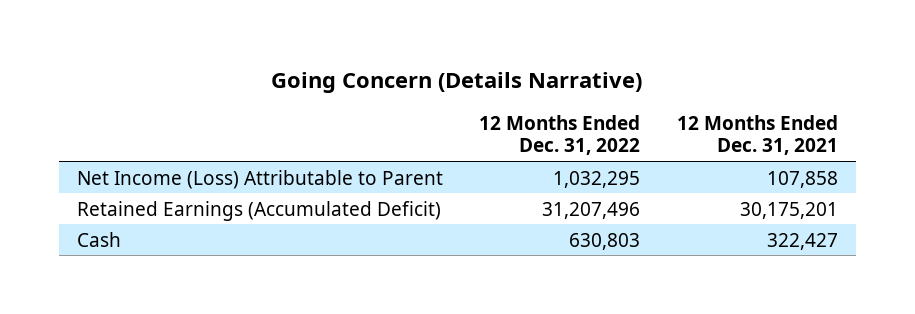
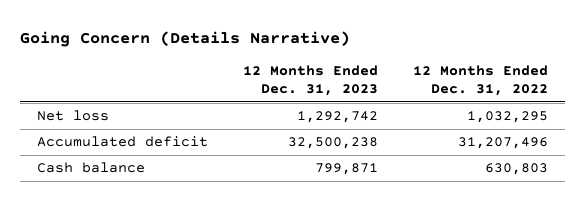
[676,114,838,156] 12 Months Ended Dec. 31, 2021 -> none
none -> [243,65,379,97] 12 Months Ended Dec. 31, 2023
[76,169,443,189] Net Income (Loss) Attributable to Parent -> [37,110,110,122] Net loss
[76,200,441,221] Retained Earnings (Accumulated Deficit) -> [37,136,209,148] Accumulated deficit
[76,231,121,247] Cash -> [37,162,146,174] Cash balance

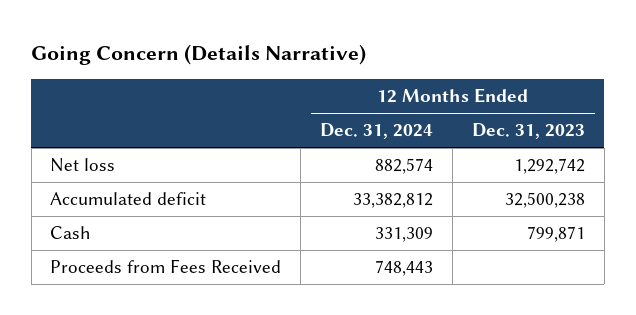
[412,65,548,97] 12 Months Ended Dec. 31, 2022 -> none
none -> [320,123,434,140] Dec. 31, 2024
[37,162,146,174] Cash balance -> [50,226,91,240] Cash
none -> [50,259,282,274] Proceeds from Fees Received

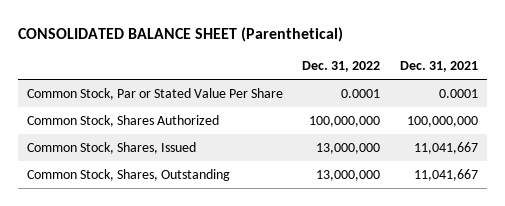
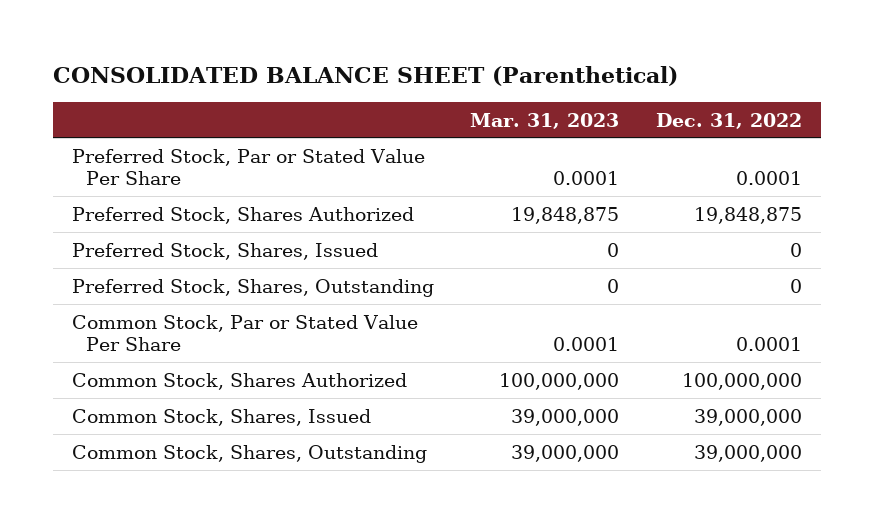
[399,60,478,72] Dec. 31, 2021 -> none
none -> [470,112,620,129] Mar. 31, 2023
none -> [71,148,425,186] Preferred Stock, Par or Stated Value Per Share
none -> [71,206,414,224] Preferred Stock, Shares Authorized
none -> [71,242,378,260] Preferred Stock, Shares, Issued
none -> [71,278,434,297] Preferred Stock, Shares, Outstanding
[316,142,381,154] 13,000,000 -> [694,408,803,426] 39,000,000
[316,169,381,181] 13,000,000 -> [694,444,803,462] 39,000,000

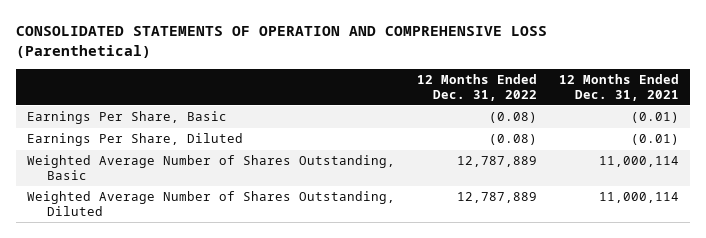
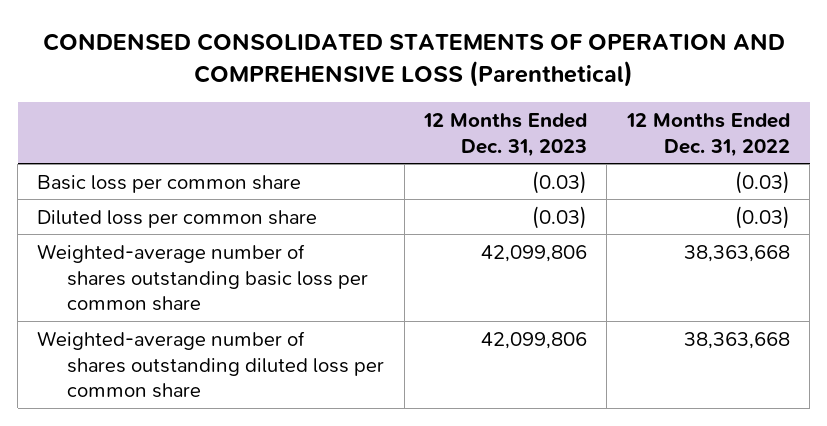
[16,26,548,58] CONSOLIDATED STATEMENTS OF OPERATION AND COMPREHENSIVE LOSS (Parenthetical) -> [42,32,785,87] CONDENSED CONSOLIDATED STATEMENTS OF OPERATION AND COMPREHENSIVE LOSS (Parenthetical)
[559,73,680,101] 12 Months Ended Dec. 31, 2021 -> none
none -> [422,112,587,157] 12 Months Ended Dec. 31, 2023
[27,111,228,125] Earnings Per Share, Basic -> [37,174,302,193] Basic loss per common share
[489,112,538,124] (0.08) -> [734,170,790,194] (0.03)
[27,133,244,147] Earnings Per Share, Diluted -> [37,209,318,228] Diluted loss per common share
[489,134,538,146] (0.08) -> [734,205,790,229] (0.03)
[27,155,396,181] Weighted Average Number of Shares Outstanding, Basic -> [37,243,369,312] Weighted-average number of shares outstanding basic loss per common share
[457,156,538,168] 12,787,889 -> [683,244,790,262] 38,363,668
[27,191,396,217] Weighted Average Number of Shares Outstanding, Diluted -> [37,330,385,399] Weighted-average number of shares outstanding diluted loss per common share
[457,192,538,204] 12,787,889 -> [683,331,790,349] 38,363,668

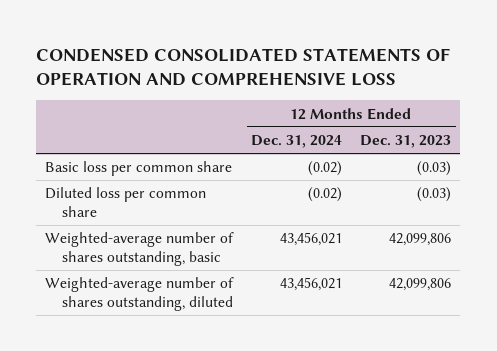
[42,32,785,87] CONDENSED CONSOLIDATED STATEMENTS OF OPERATION AND COMPREHENSIVE LOSS (Parenthetical) -> [36,47,451,86] CONDENSED CONSOLIDATED STATEMENTS OF OPERATION AND COMPREHENSIVE LOSS
[625,112,790,157] 12 Months Ended Dec. 31, 2022 -> none
none -> [251,135,343,149] Dec. 31, 2024
[37,243,369,312] Weighted-average number of shares outstanding basic loss per common share -> [45,232,235,266] Weighted-average number of shares outstanding, basic
[37,330,385,399] Weighted-average number of shares outstanding diluted loss per common share -> [45,277,235,311] Weighted-average number of shares outstanding, diluted

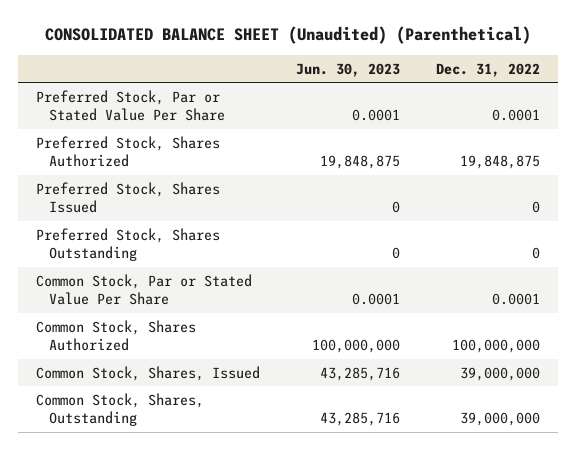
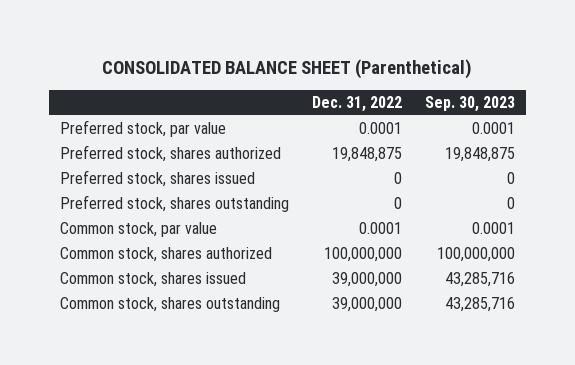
[44,26,531,45] CONSOLIDATED BALANCE SHEET (Unaudited) (Parenthetical) -> [102,58,473,79] CONSOLIDATED BALANCE SHEET (Parenthetical)
[295,62,400,77] Jun. 30, 2023 -> none
none -> [424,96,515,113] Sep. 30, 2023
[35,89,226,122] Preferred Stock, Par or Stated Value Per Share -> [60,120,227,138] Preferred stock, par value
[35,135,220,168] Preferred Stock, Shares Authorized -> [60,145,282,163] Preferred stock, shares authorized
[35,181,220,214] Preferred Stock, Shares Issued -> [60,170,256,188] Preferred stock, shares issued
[35,227,220,262] Preferred Stock, Shares Outstanding -> [60,195,290,213] Preferred stock, shares outstanding
[35,273,252,306] Common Stock, Par or Stated Value Per Share -> [60,222,218,238] Common stock, par value
[35,319,196,352] Common Stock, Shares Authorized -> [60,247,273,263] Common stock, shares authorized
[35,365,260,381] Common Stock, Shares, Issued -> [60,272,247,288] Common stock, shares issued
[35,392,204,427] Common Stock, Shares, Outstanding -> [60,297,281,313] Common stock, shares outstanding

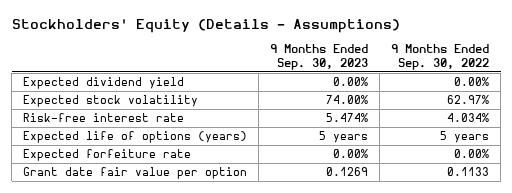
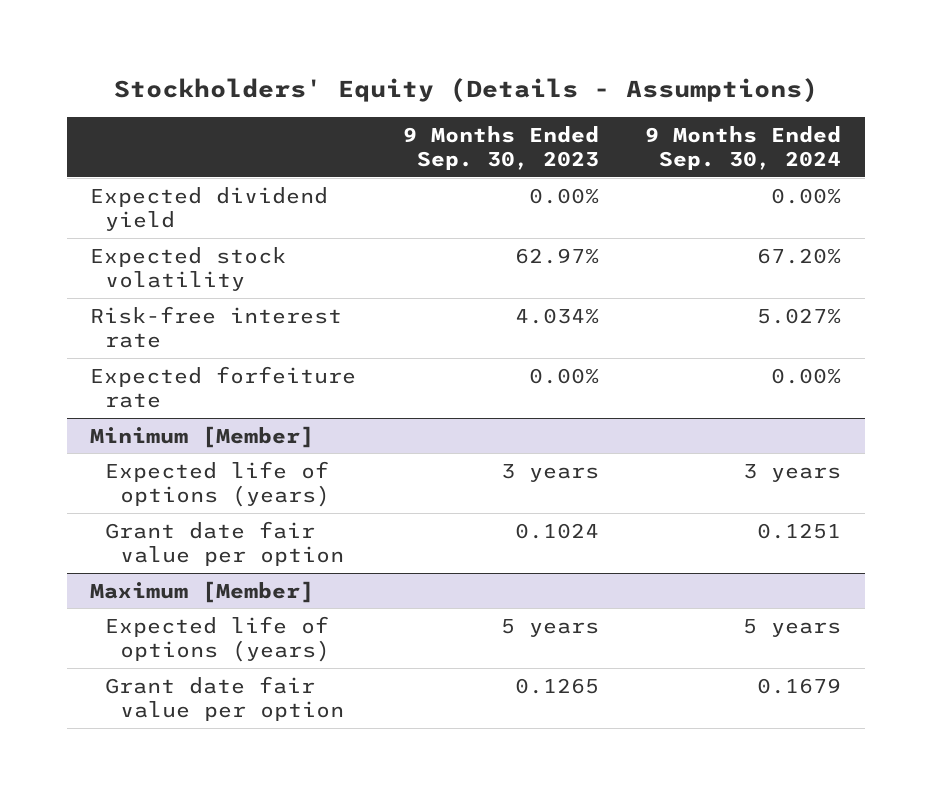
[391,44,490,71] 9 Months Ended Sep. 30, 2022 -> none
none -> [645,125,842,171] 9 Months Ended Sep. 30, 2024
[23,131,248,144] Expected life of options (years) -> none
[326,95,369,105] 74.00% -> [514,247,599,264] 62.97%
[326,113,369,123] 5.474% -> [514,307,599,324] 4.034%
none -> [89,425,314,448] Minimum [Member]
none -> [104,460,331,507] Expected life of options (years)
[326,167,369,177] 0.1269 -> [514,522,599,539] 0.1024
none -> [89,580,314,603] Maximum [Member]
none -> [104,615,331,662] Expected life of options (years)
none -> [104,675,345,721] Grant date fair value per option

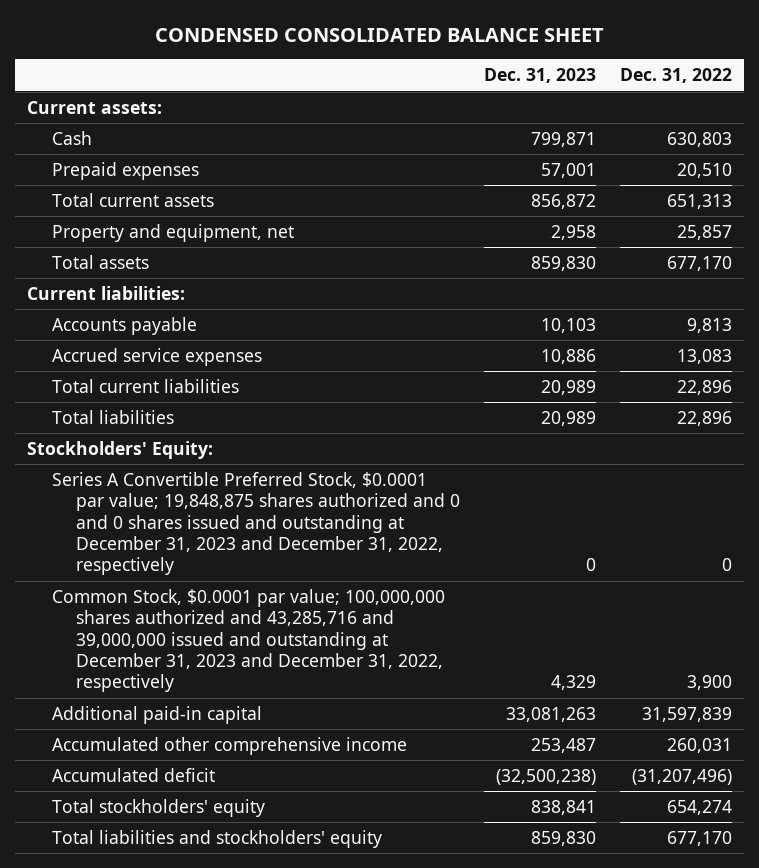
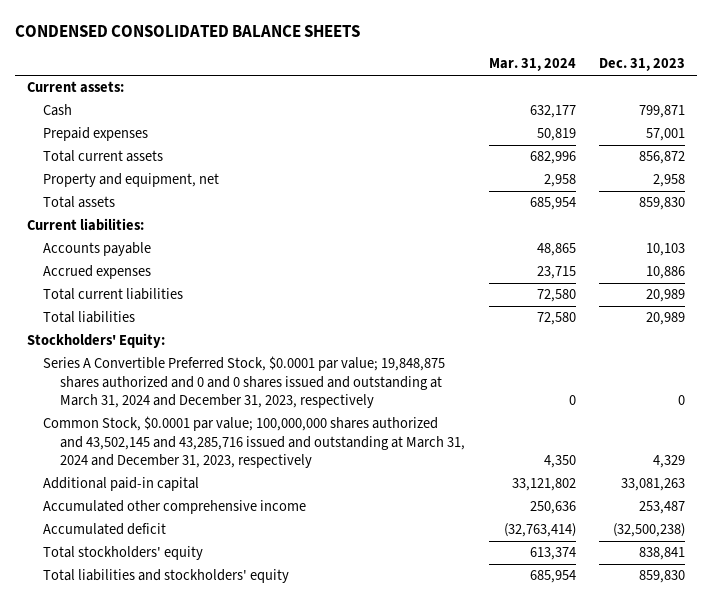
[154,28,604,43] CONDENSED CONSOLIDATED BALANCE SHEET -> [14,25,360,38] CONDENSED CONSOLIDATED BALANCE SHEETS
[619,68,732,84] Dec. 31, 2022 -> none
none -> [488,58,576,72] Mar. 31, 2024
[51,347,262,366] Accrued service expenses -> [43,265,152,280] Accrued expenses
[51,471,461,576] Series A Convertible Preferred Stock, $0.0001 par value; 19,848,875 shares authorized and 0 and 0 shares issued and outstanding at December 31, 2023 and December 31, 2022, respectively -> [43,356,446,409] Series A Convertible Preferred Stock, $0.0001 par value; 19,848,875 shares authorized and 0 and 0 shares issued and outstanding at March 31, 2024 and December 31, 2023, respectively
[51,588,445,693] Common Stock, $0.0001 par value; 100,000,000 shares authorized and 43,285,716 and 39,000,000 issued and outstanding at December 31, 2023 and December 31, 2022, respectively -> [43,416,465,469] Common Stock, $0.0001 par value; 100,000,000 shares authorized and 43,502,145 and 43,285,716 issued and outstanding at March 31, 2024 and December 31, 2023, respectively

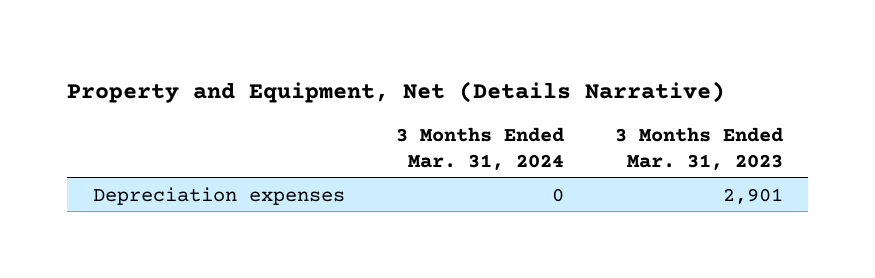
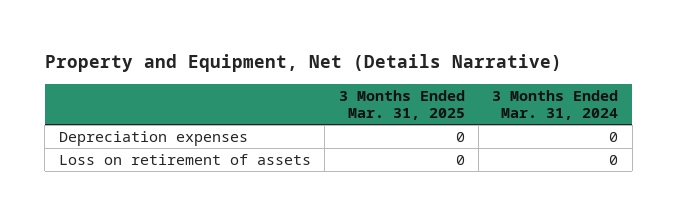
[614,127,783,170] 3 Months Ended Mar. 31, 2023 -> none
none -> [338,89,465,121] 3 Months Ended Mar. 31, 2025
none -> [58,153,311,165] Loss on retirement of assets

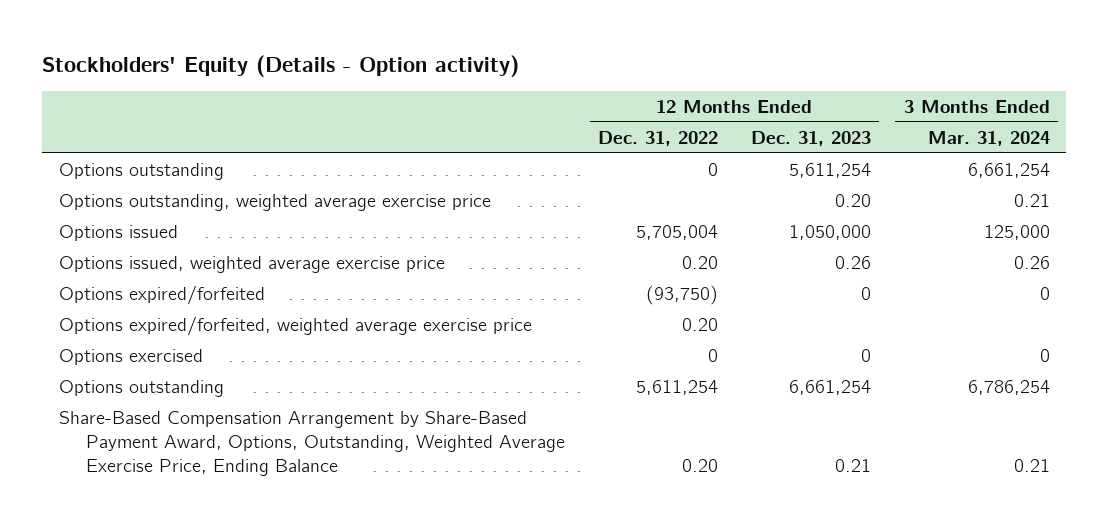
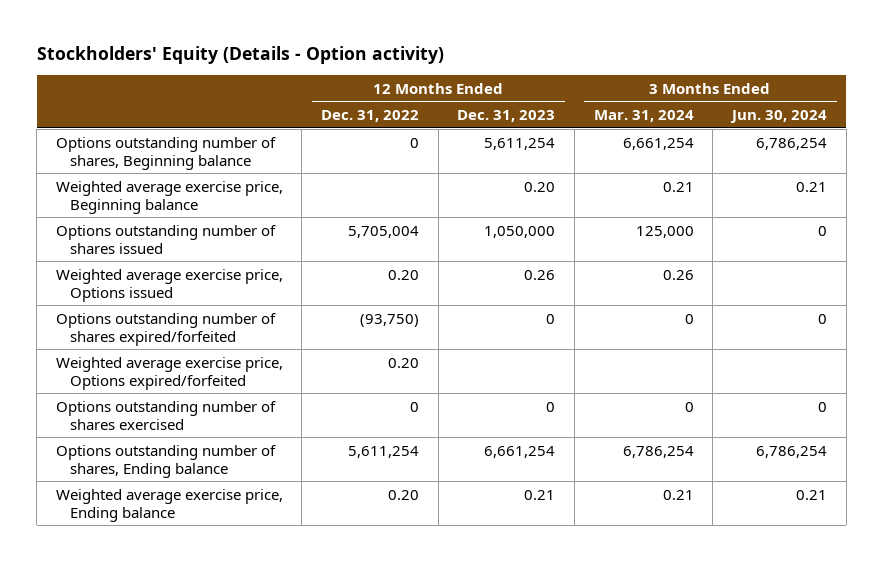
none -> [730,110,828,124] Jun. 30, 2024
[58,162,224,180] Options outstanding -> [55,136,276,170] Options outstanding number of shares, Beginning balance
[58,193,491,211] Options outstanding, weighted average exercise price -> [55,180,283,214] Weighted average exercise price, Beginning balance
[58,224,178,241] Options issued -> [55,224,276,254] Options outstanding number of shares issued
[58,255,445,273] Options issued, weighted average exercise price -> [55,268,283,302] Weighted average exercise price, Options issued
[58,284,265,305] Options expired/forfeited -> [55,312,276,346] Options outstanding number of shares expired/forfeited
[58,315,532,336] Options expired/forfeited, weighted average exercise price -> [55,356,283,390] Weighted average exercise price, Options expired/forfeited
[58,348,203,365] Options exercised -> [55,400,276,430] Options outstanding number of shares exercised
[58,379,224,397] Options outstanding -> [55,444,276,478] Options outstanding number of shares, Ending balance
[58,410,566,476] Share-Based Compensation Arrangement by Share-Based Payment Award, Options, Outstanding, Weighted Average Exercise Price, Ending Balance -> [55,488,283,522] Weighted average exercise price, Ending balance

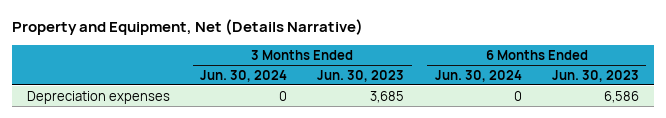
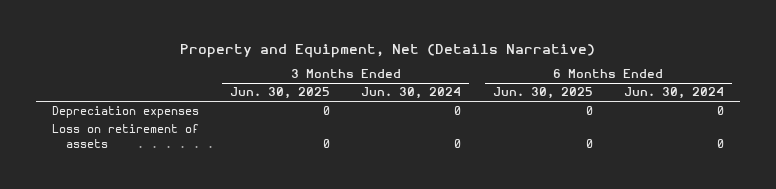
[317,69,405,82] Jun. 30, 2023 -> none
[551,69,639,82] Jun. 30, 2023 -> none
none -> [229,87,330,100] Jun. 30, 2025
none -> [492,87,593,100] Jun. 30, 2025
none -> [51,124,199,149] Loss on retirement of assets

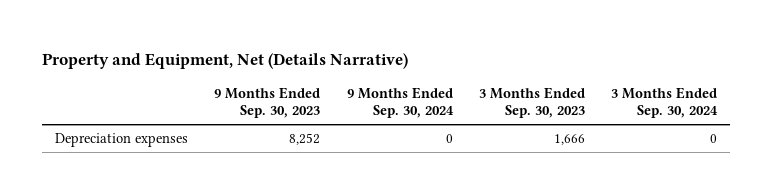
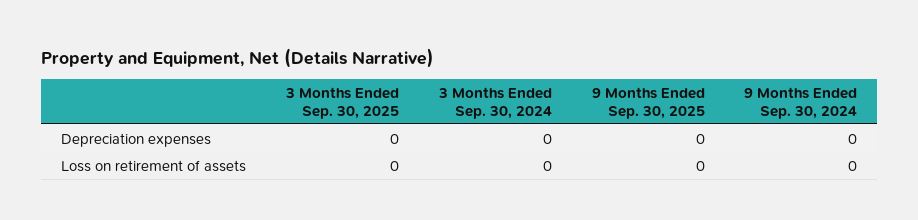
[214,87,321,119] 9 Months Ended Sep. 30, 2023 -> none
[478,87,585,119] 3 Months Ended Sep. 30, 2023 -> none
none -> [284,86,399,119] 3 Months Ended Sep. 30, 2025
none -> [591,86,705,119] 9 Months Ended Sep. 30, 2025
none -> [60,159,246,172] Loss on retirement of assets

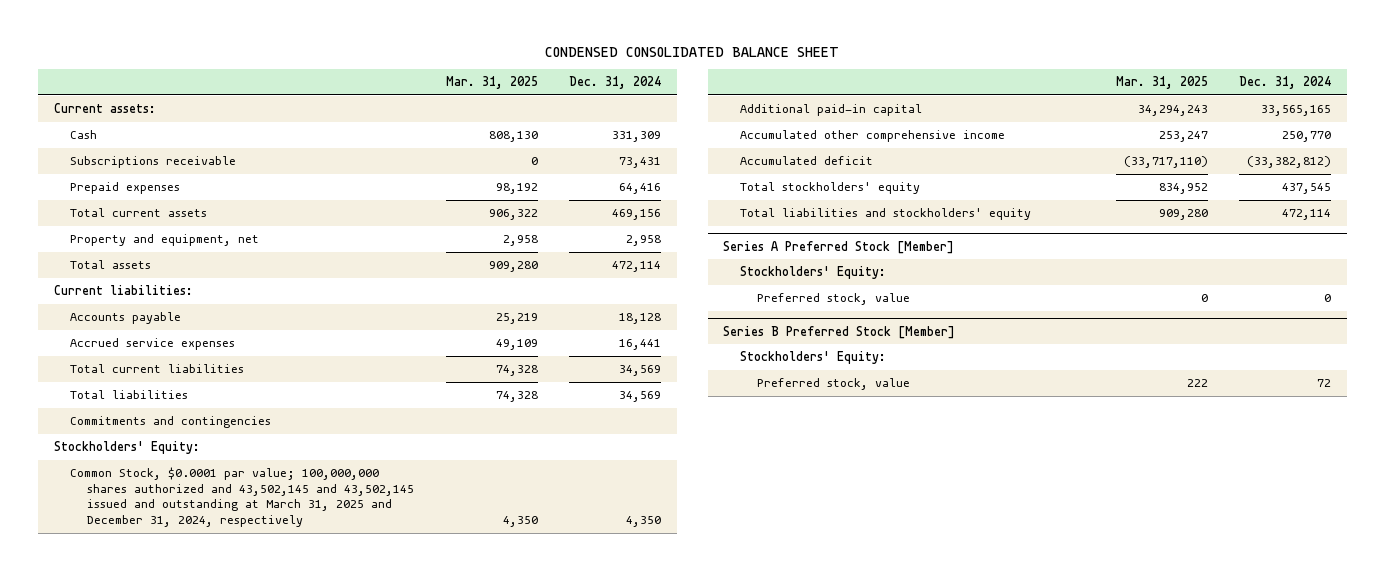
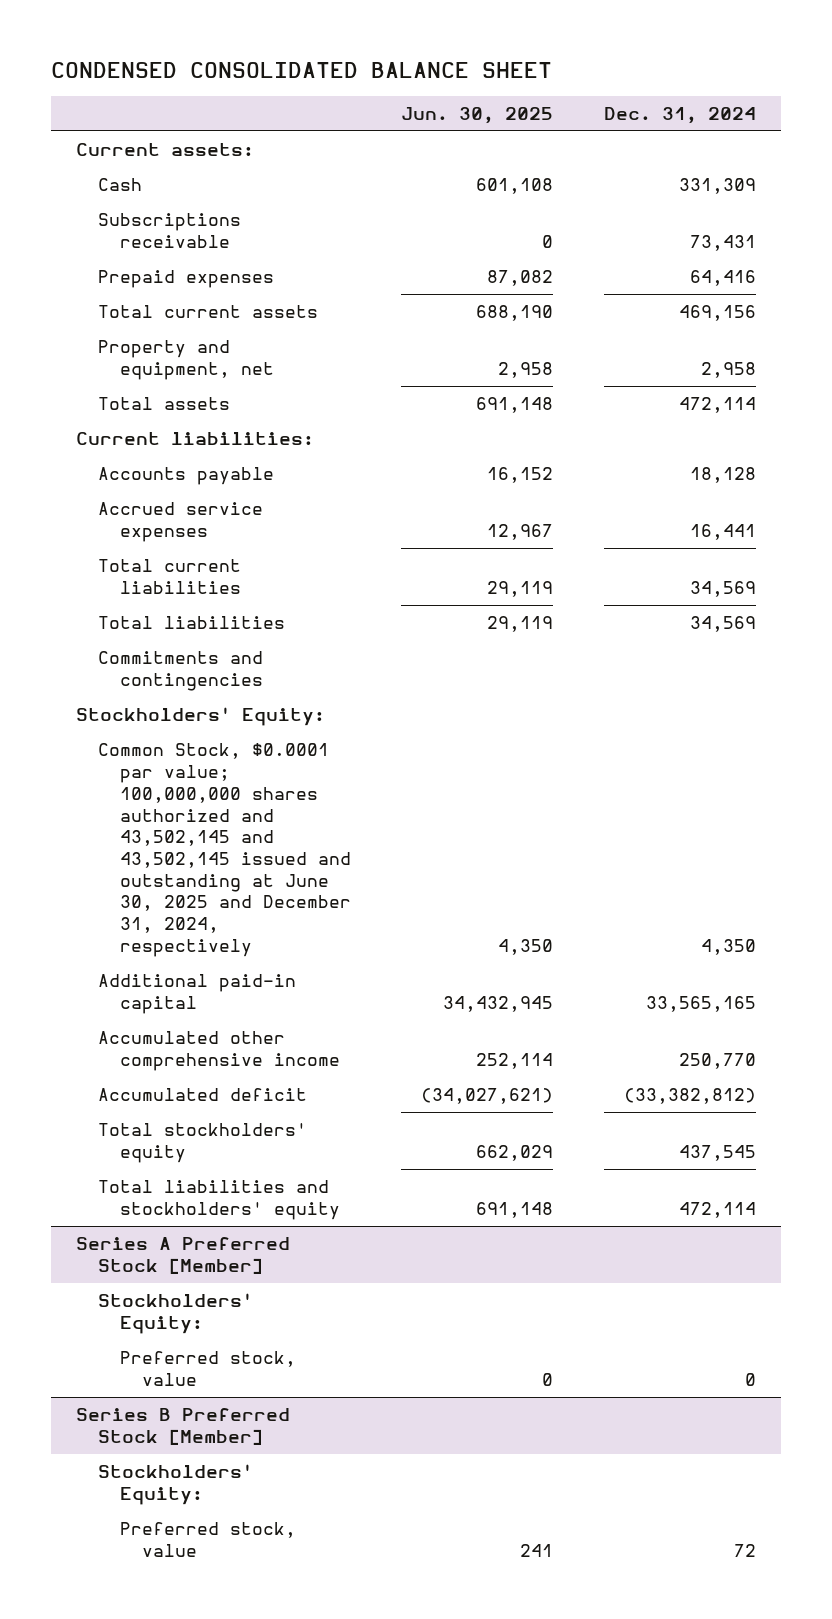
[445,76,538,90] Mar. 31, 2025 -> none
none -> [401,107,554,125] Jun. 30, 2025
[70,467,415,528] Common Stock, $0.0001 par value; 100,000,000 shares authorized and 43,502,145 and 43,502,145 issued and outstanding at March 31, 2025 and December 31, 2024, respectively -> [97,743,351,957] Common Stock, $0.0001 par value; 100,000,000 shares authorized and 43,502,145 and 43,502,145 issued and outstanding at June 30, 2025 and December 31, 2024, respectively

